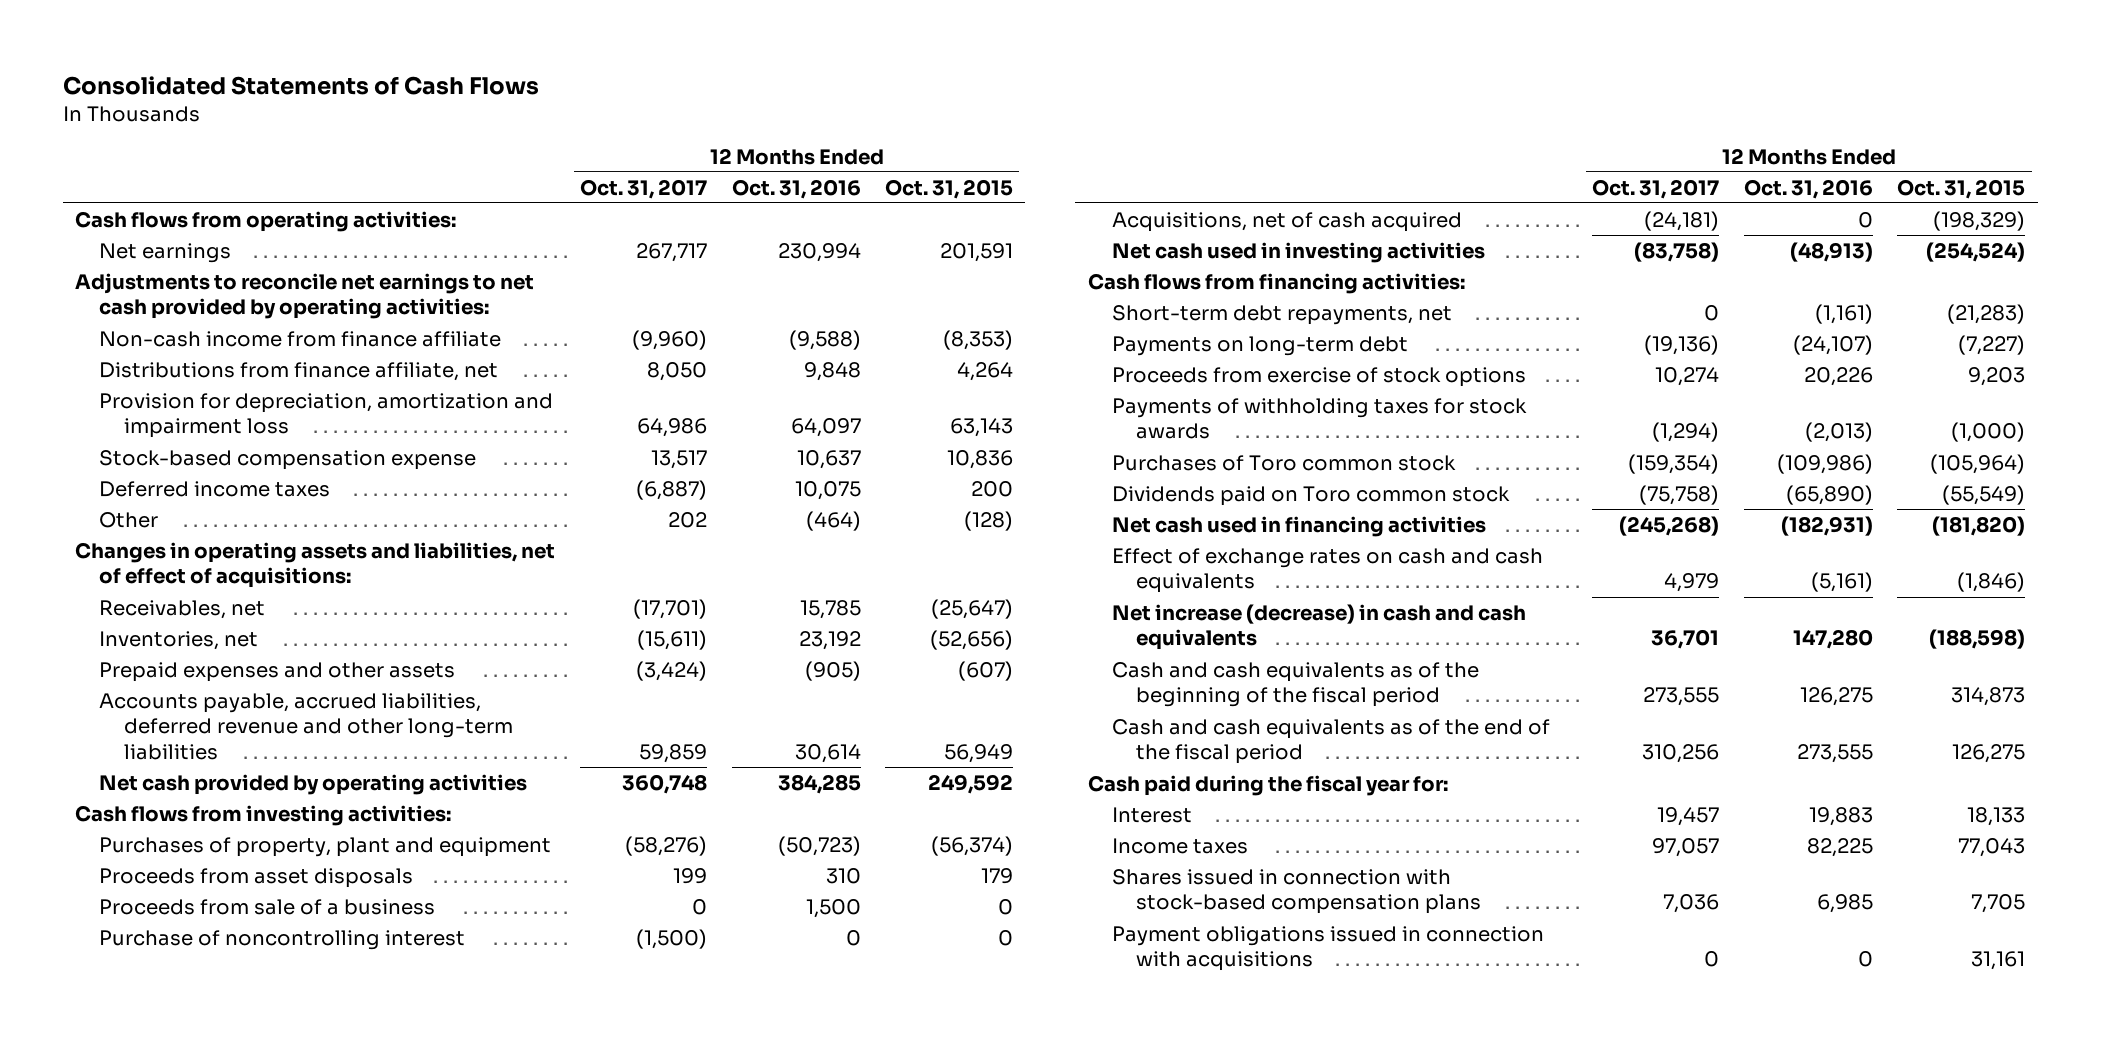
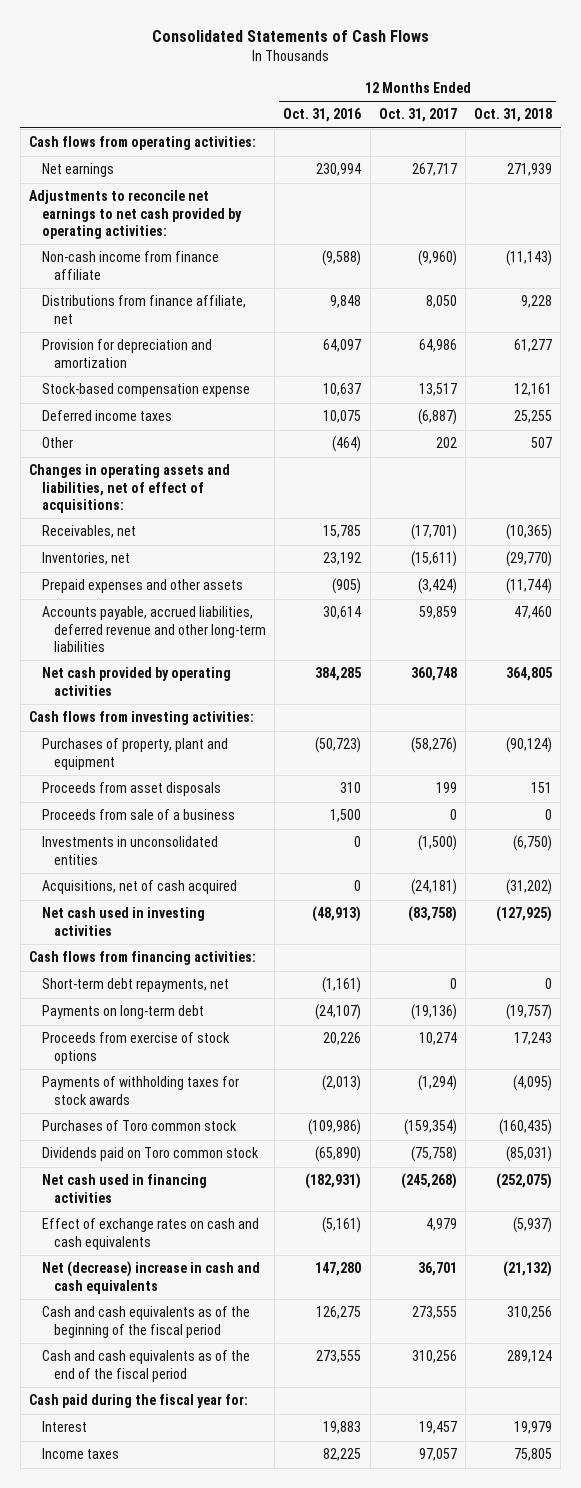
[885,178,1014,199] Oct. 31, 2015 -> none
none -> [474,108,553,123] Oct. 31, 2018
[99,392,554,439] Provision for depreciation, amortization and impairment loss -> [41,339,212,368] Provision for depreciation and amortization
[99,929,466,950] Purchase of noncontrolling interest -> [41,836,218,865] Investments in unconsolidated entities
[1111,603,1526,651] Net increase (decrease) in cash and cash equivalents -> [41,1261,260,1294] Net (decrease) increase in cash and cash equivalents
[1111,868,1481,915] Shares issued in connection with stock-based compensation plans -> none
[1111,925,1544,972] Payment obligations issued in connection with acquisitions -> none

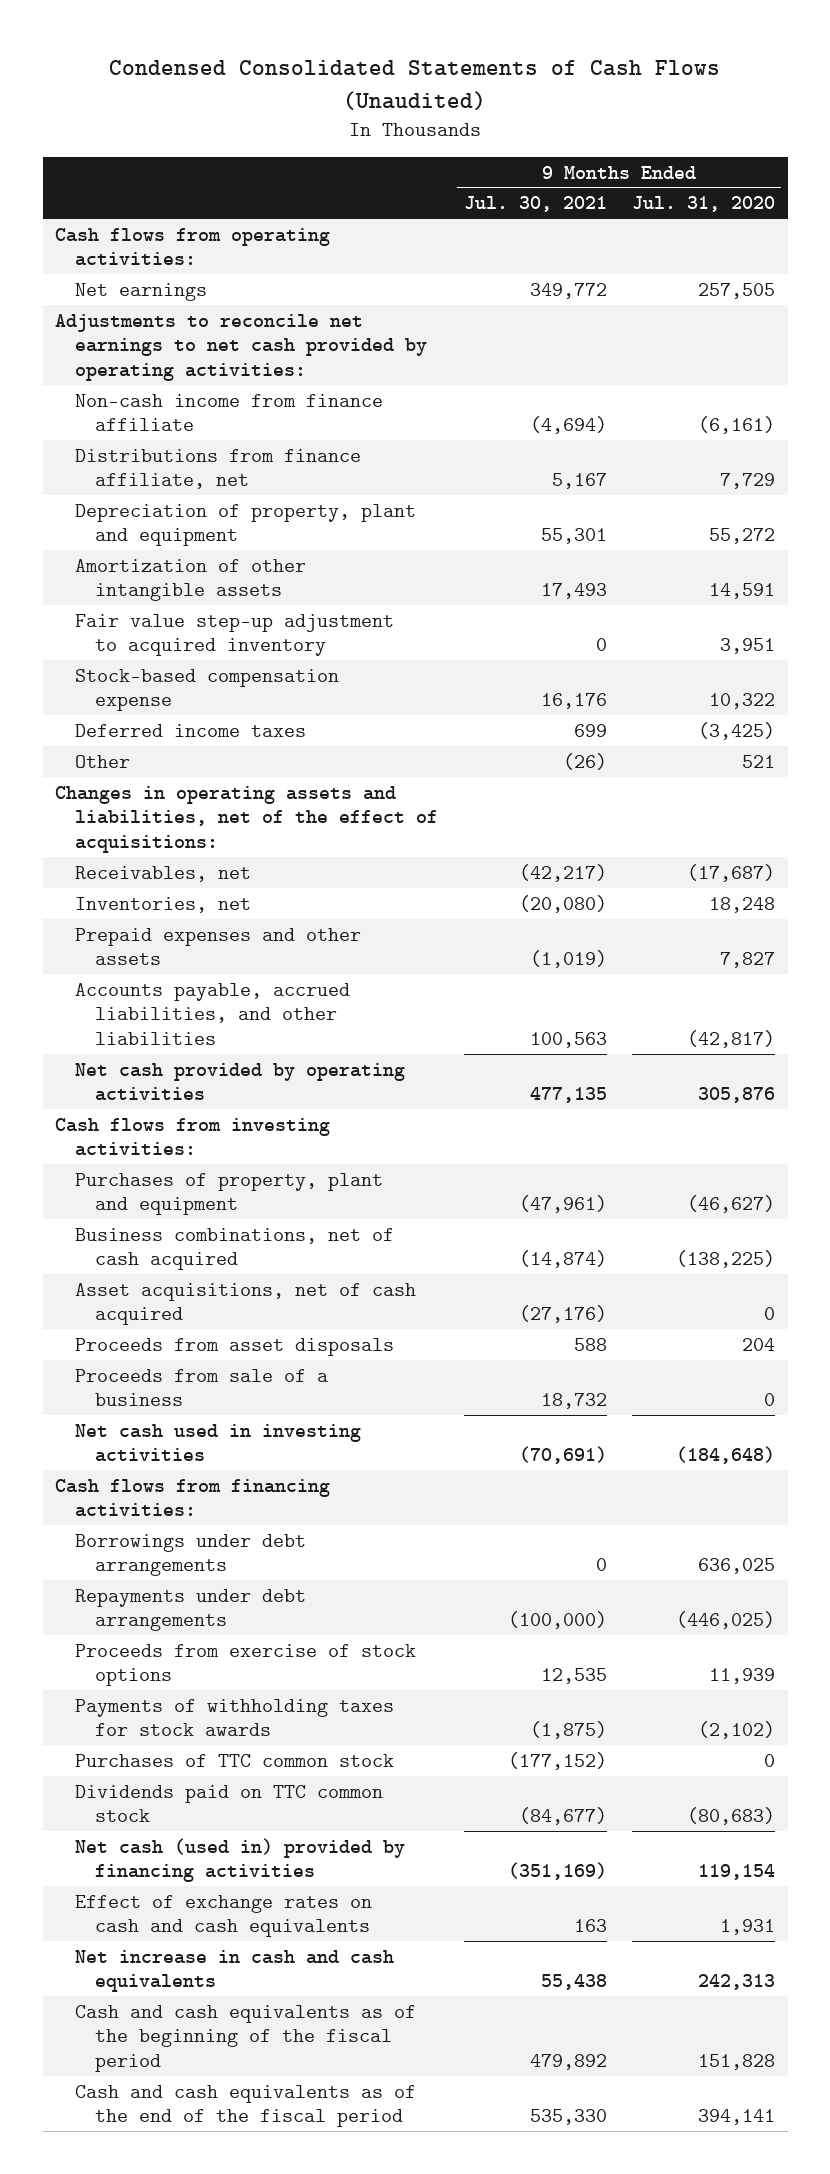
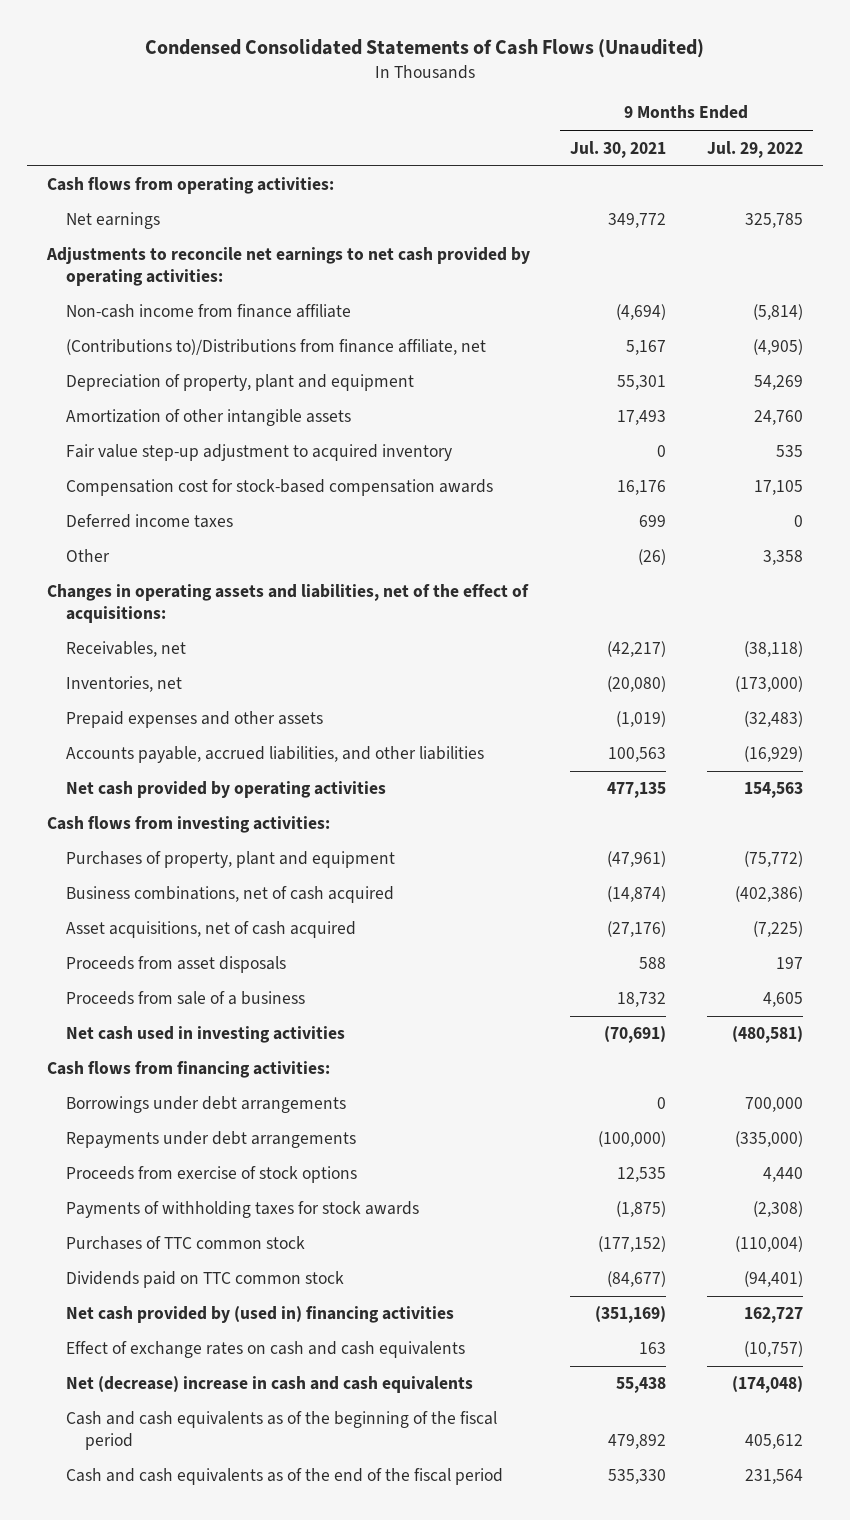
[632,196,776,213] Jul. 31, 2020 -> none
none -> [706,140,803,158] Jul. 29, 2022
[75,448,362,490] Distributions from finance affiliate, net -> [66,339,487,356] (Contributions to)/Distributions from finance affiliate, net
[75,668,340,712] Stock-based compensation expense -> [66,479,494,497] Compensation cost for stock-based compensation awards
[75,1837,406,1883] Net cash (used in) provided by financing activities -> [66,1306,455,1324] Net cash provided by (used in) financing activities
[75,1949,395,1993] Net increase in cash and cash equivalents -> [66,1376,474,1394] Net (decrease) increase in cash and cash equivalents

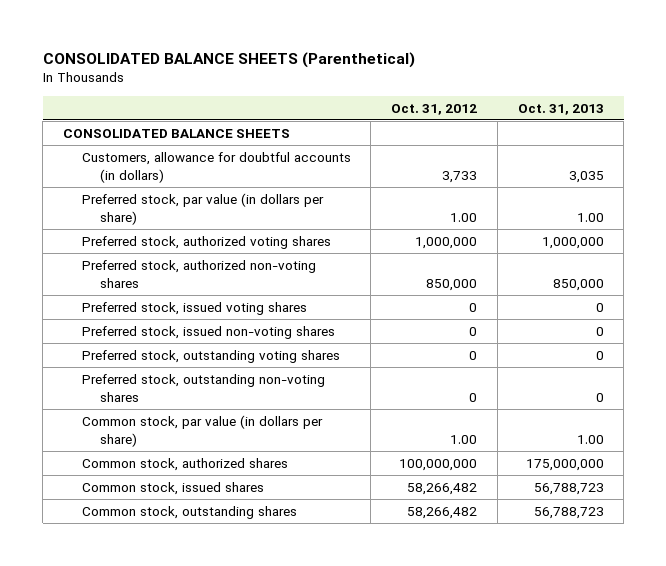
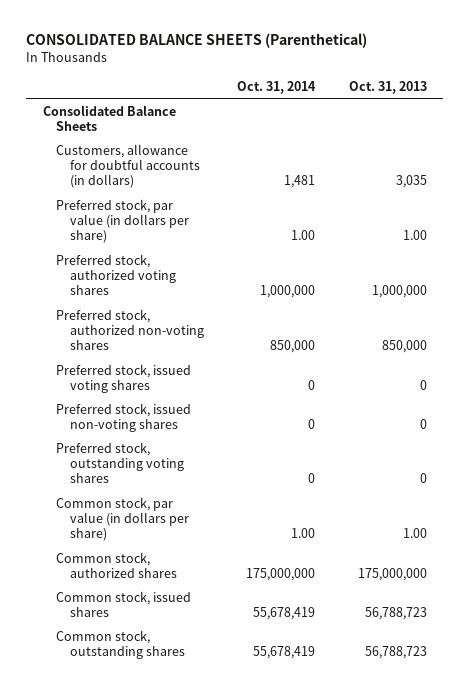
[391,103,478,115] Oct. 31, 2012 -> none
none -> [237,80,317,94] Oct. 31, 2014
[62,129,290,139] CONSOLIDATED BALANCE SHEETS -> [42,104,176,131] Consolidated Balance Sheets
[81,374,325,402] Preferred stock, outstanding non-voting shares -> none

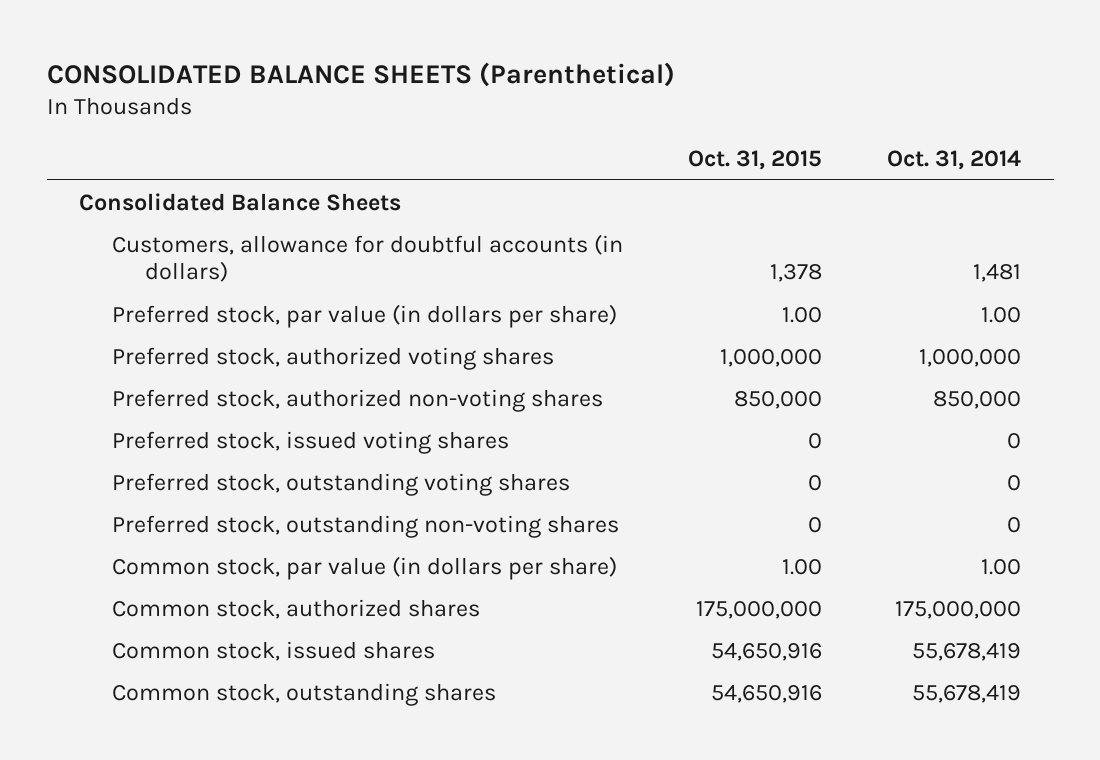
[348,80,427,94] Oct. 31, 2013 -> none
none -> [688,149,823,170] Oct. 31, 2015
[56,402,192,432] Preferred stock, issued non-voting shares -> none
none -> [112,514,620,538] Preferred stock, outstanding non-voting shares

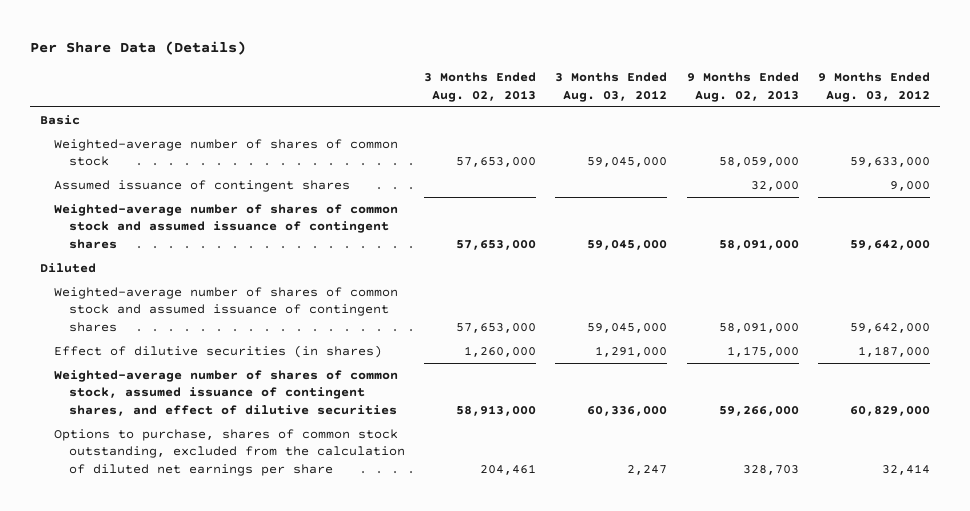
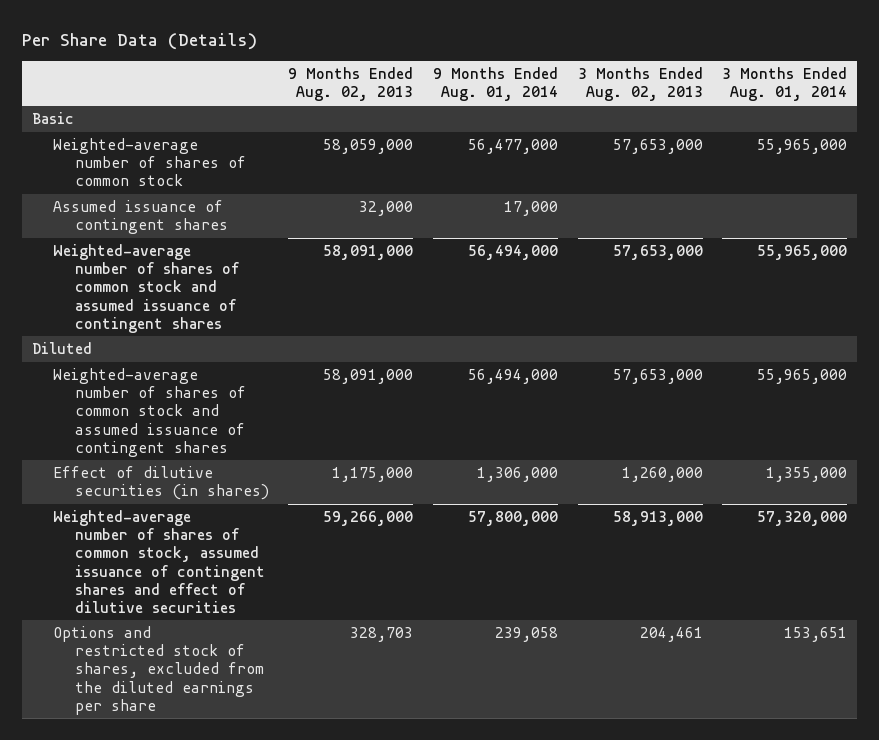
[555,72,668,102] 3 Months Ended Aug. 03, 2012 -> none
[818,72,931,102] 9 Months Ended Aug. 03, 2012 -> none
none -> [432,67,558,102] 9 Months Ended Aug. 01, 2014
none -> [722,67,848,102] 3 Months Ended Aug. 01, 2014
[54,369,399,416] Weighted-average number of shares of common stock, assumed issuance of contingent shares, and effect of dilutive securities -> [53,510,265,613] Weighted-average number of shares of common stock, assumed issuance of contingent shares and effect of dilutive securities
[54,428,405,476] Options to purchase, shares of common stock outstanding, excluded from the calculation of diluted net earnings per share -> [53,626,264,715] Options and restricted stock of shares, excluded from the diluted earnings per share

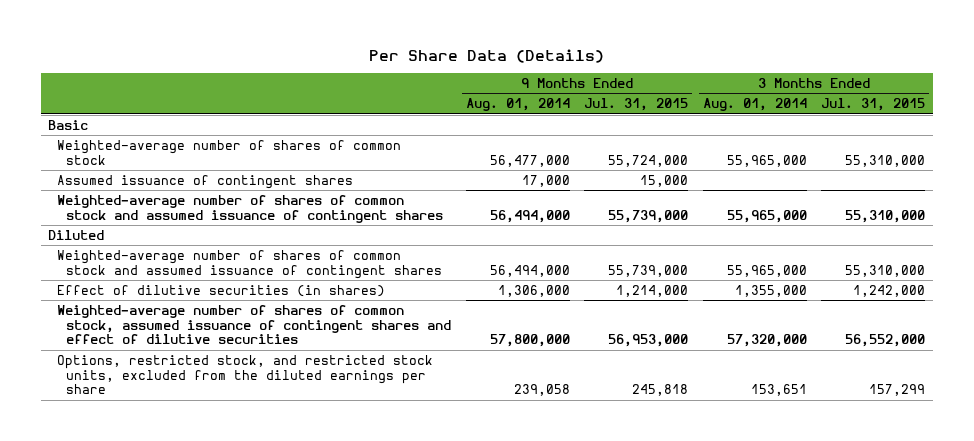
[288,67,414,102] 9 Months Ended Aug. 02, 2013 -> none
[577,67,703,102] 3 Months Ended Aug. 02, 2013 -> none
none -> [584,98,689,112] Jul. 31, 2015
none -> [821,98,926,112] Jul. 31, 2015
[53,626,264,715] Options and restricted stock of shares, excluded from the diluted earnings per share -> [57,354,434,395] Options, restricted stock, and restricted stock units, excluded from the diluted earnings per share

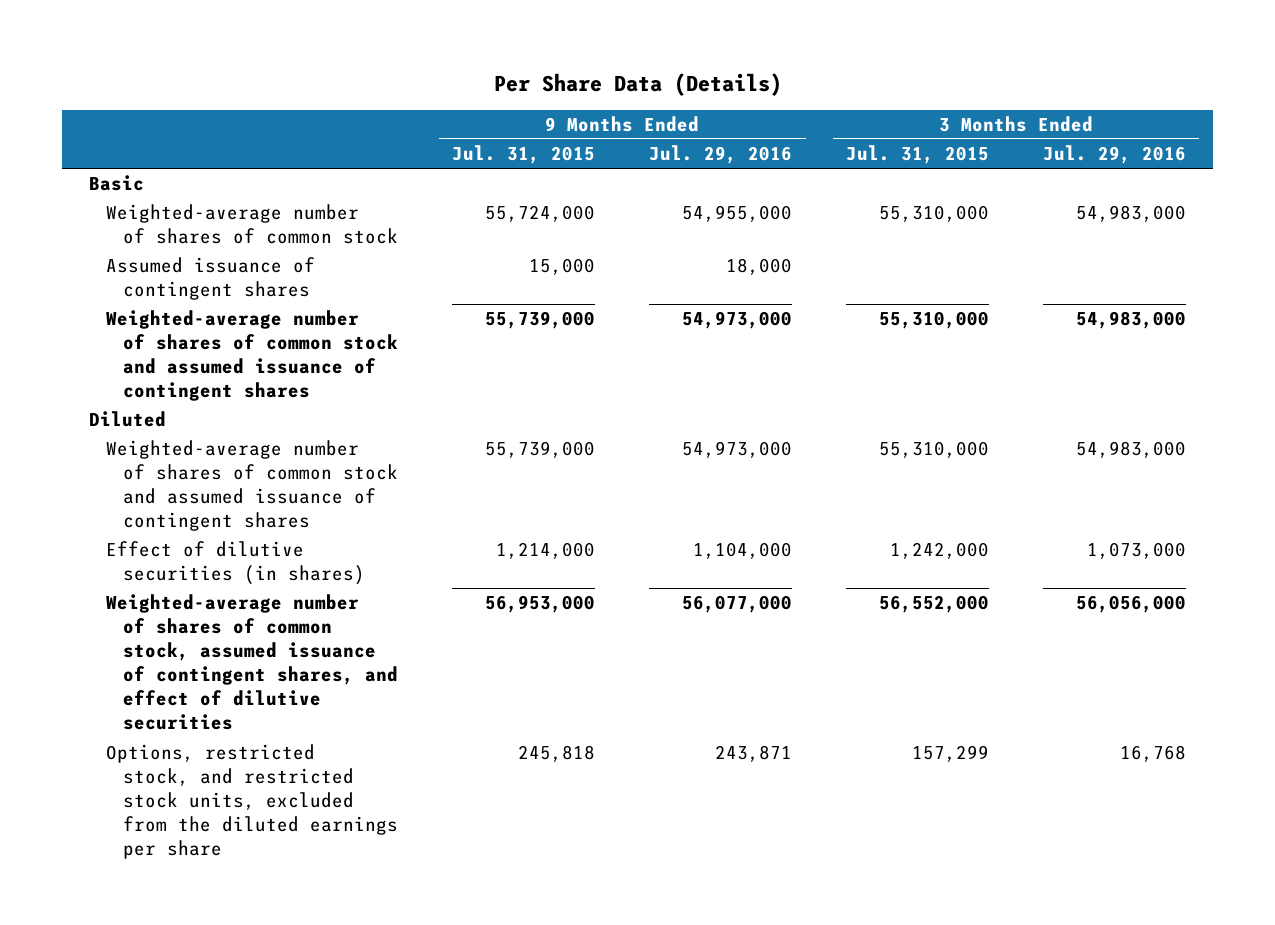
[465,98,570,112] Aug. 01, 2014 -> none
[702,98,807,112] Aug. 01, 2014 -> none
none -> [649,144,793,164] Jul. 29, 2016
none -> [1043,144,1187,164] Jul. 29, 2016
[57,304,451,345] Weighted-average number of shares of common stock, assumed issuance of contingent shares and effect of dilutive securities -> [106,594,399,731] Weighted-average number of shares of common stock, assumed issuance of contingent shares, and effect of dilutive securities

